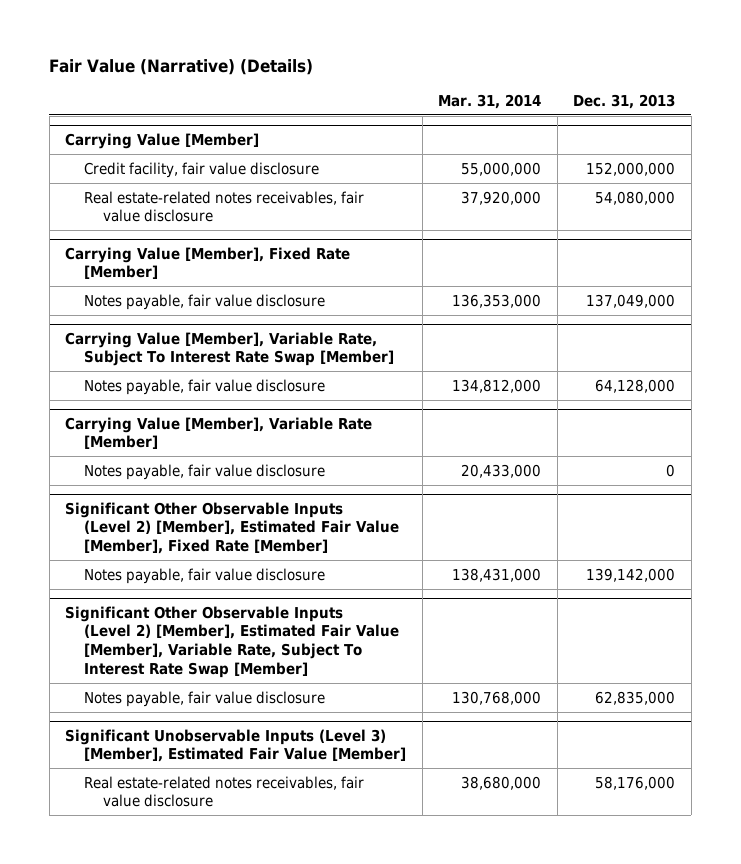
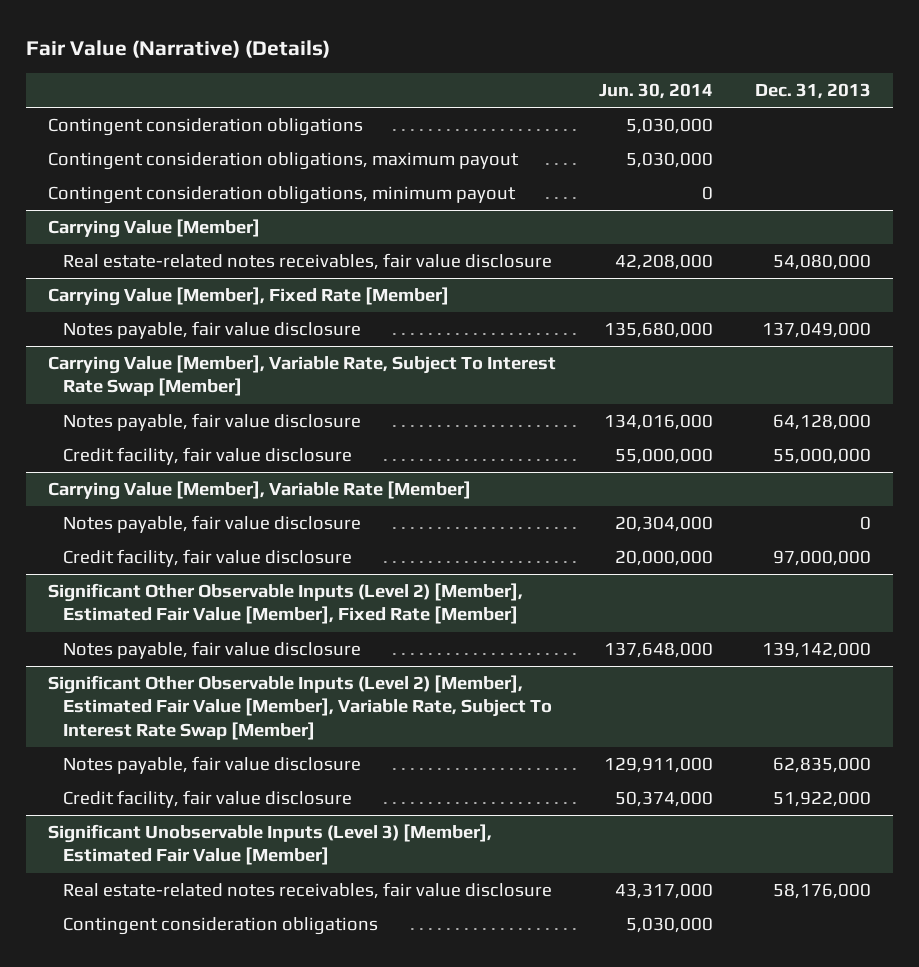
[438,93,542,109] Mar. 31, 2014 -> none
none -> [598,83,713,100] Jun. 30, 2014
none -> [47,118,363,137] Contingent consideration obligations
none -> [47,152,519,171] Contingent consideration obligations, maximum payout
none -> [47,186,516,205] Contingent consideration obligations, minimum payout
[84,161,320,178] Credit facility, fair value disclosure -> none
none -> [62,447,352,466] Credit facility, fair value disclosure
none -> [62,549,352,568] Credit facility, fair value disclosure
none -> [62,790,352,809] Credit facility, fair value disclosure
none -> [62,917,378,936] Contingent consideration obligations

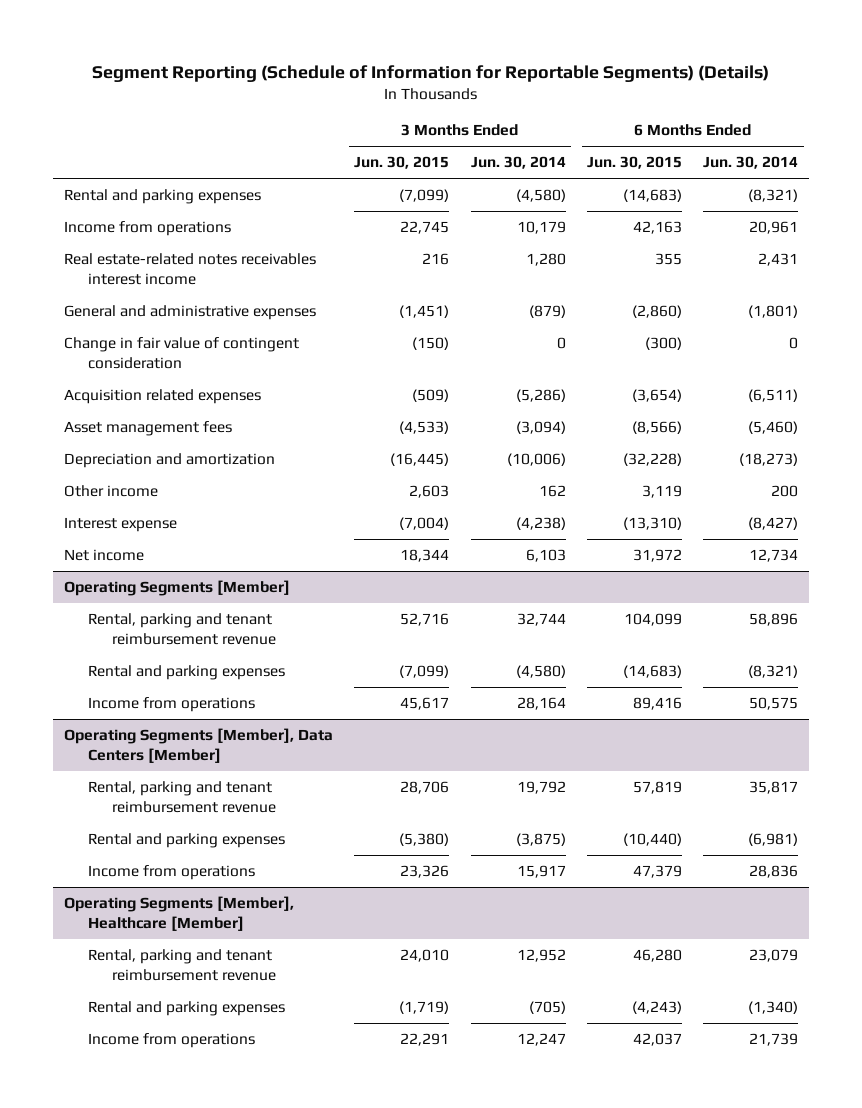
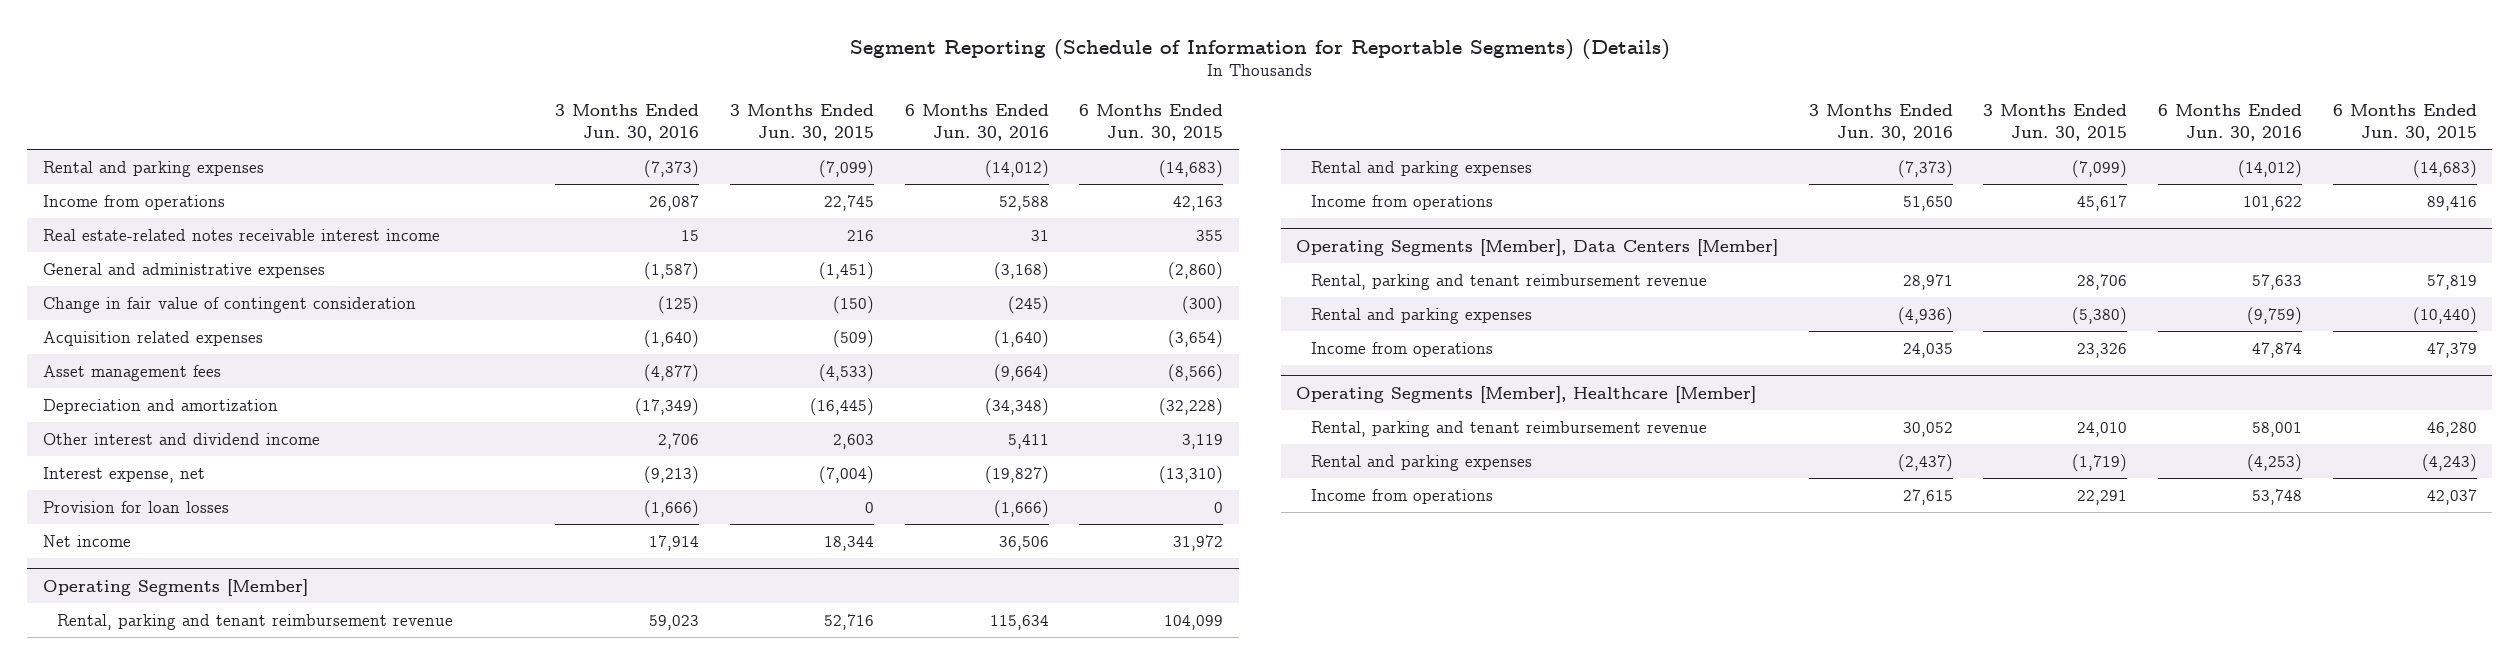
[470,156,566,170] Jun. 30, 2014 -> none
[703,156,799,170] Jun. 30, 2014 -> none
none -> [555,104,700,142] 3 Months Ended Jun. 30, 2016
none -> [904,104,1049,142] 6 Months Ended Jun. 30, 2016
[64,253,317,285] Real estate-related notes receivables interest income -> [42,228,440,241] Real estate-related notes receivable interest income
[64,485,159,498] Other income -> [42,432,320,445] Other interest and dividend income
[64,517,178,533] Interest expense -> [42,466,205,483] Interest expense, net
none -> [42,500,229,513] Provision for loan losses

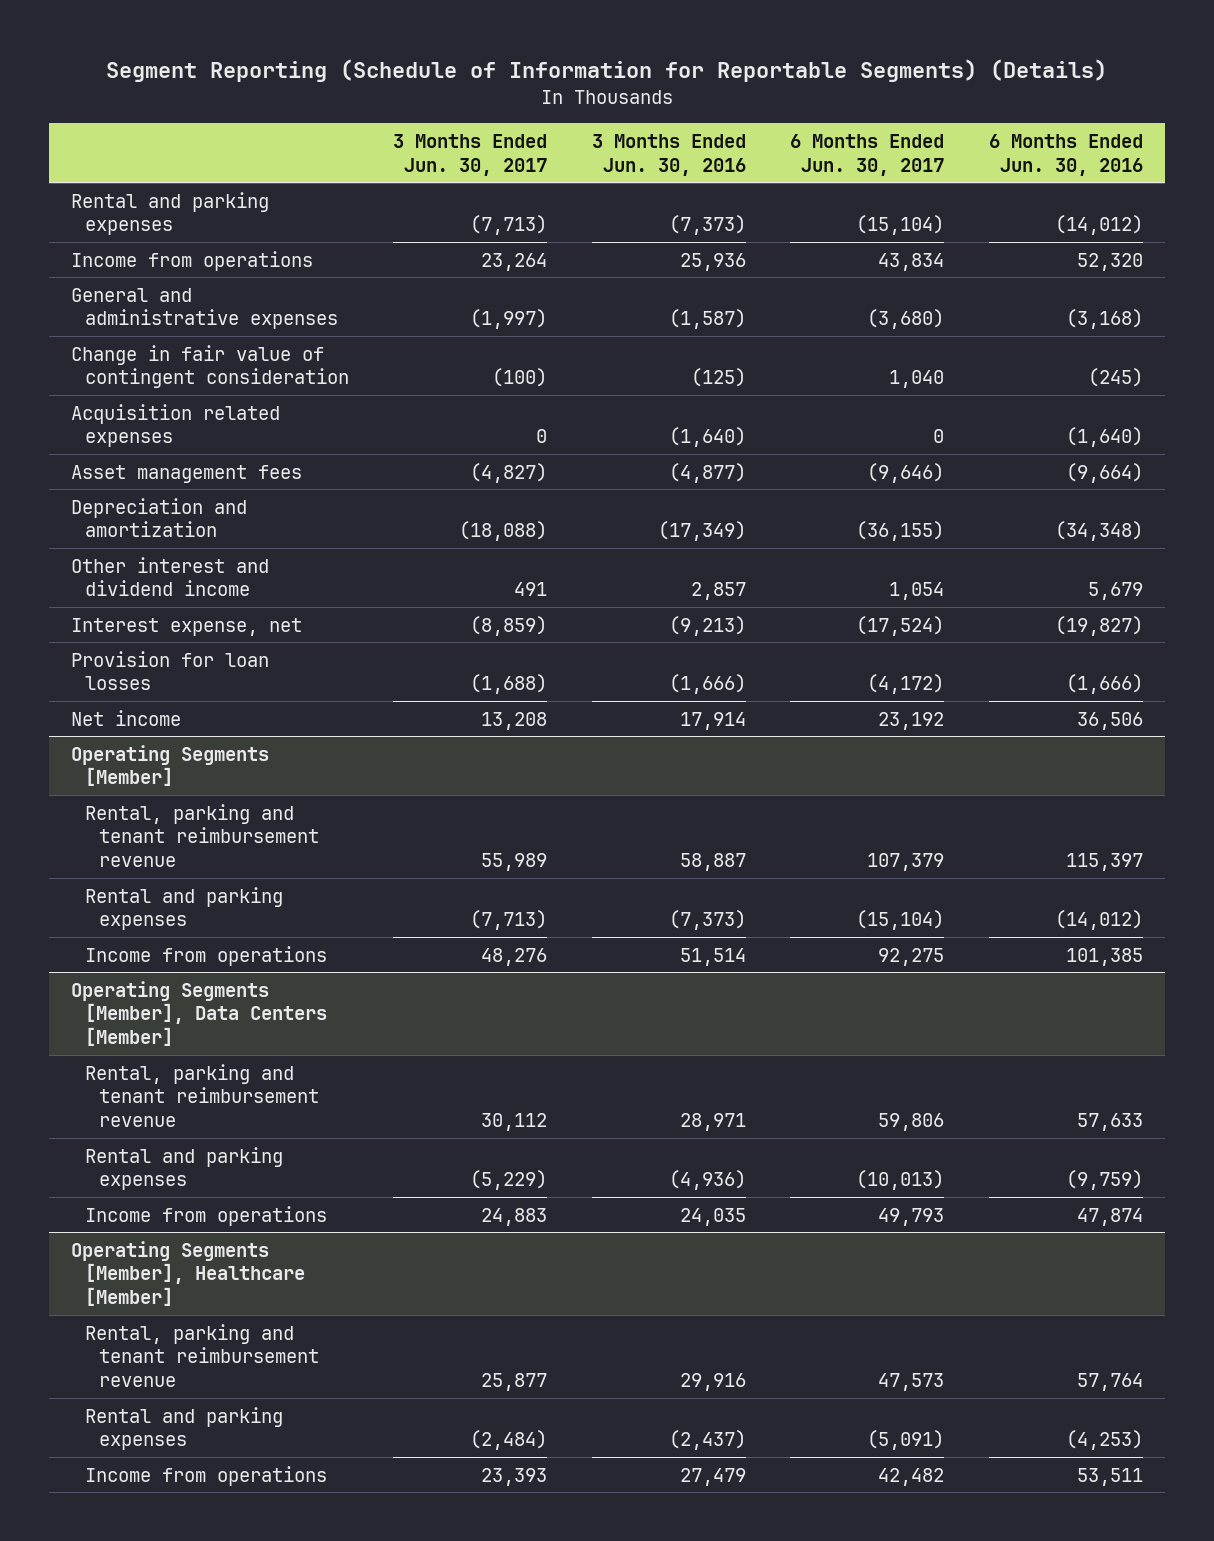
[729,104,874,142] 3 Months Ended Jun. 30, 2015 -> none
[1079,104,1224,142] 6 Months Ended Jun. 30, 2015 -> none
none -> [393,134,548,176] 3 Months Ended Jun. 30, 2017
none -> [790,134,945,176] 6 Months Ended Jun. 30, 2017
[42,228,440,241] Real estate-related notes receivable interest income -> none
[649,194,700,211] 26,087 -> [679,252,746,271] 25,936
[998,195,1049,211] 52,588 -> [1076,252,1143,271] 52,320
[658,432,700,449] 2,706 -> [690,582,746,601] 2,857
[1007,433,1049,449] 5,411 -> [1087,582,1143,601] 5,679
[649,614,700,630] 59,023 -> [679,852,746,871] 58,887
[989,614,1049,630] 115,634 -> [1065,852,1143,871] 115,397
[1902,195,1953,211] 51,650 -> [679,947,746,966] 51,514
[2243,195,2303,211] 101,622 -> [1065,947,1143,966] 101,385
[1902,421,1953,437] 30,052 -> [679,1372,746,1391] 29,916
[2252,421,2303,437] 58,001 -> [1076,1372,1143,1391] 57,764
[1902,488,1953,505] 27,615 -> [679,1467,746,1486] 27,479
[2252,488,2303,505] 53,748 -> [1076,1467,1143,1486] 53,511

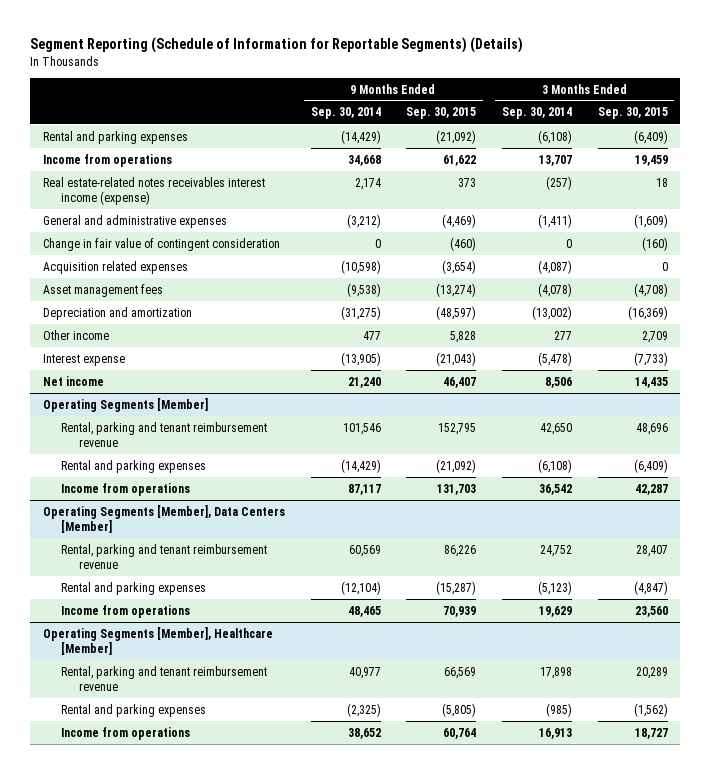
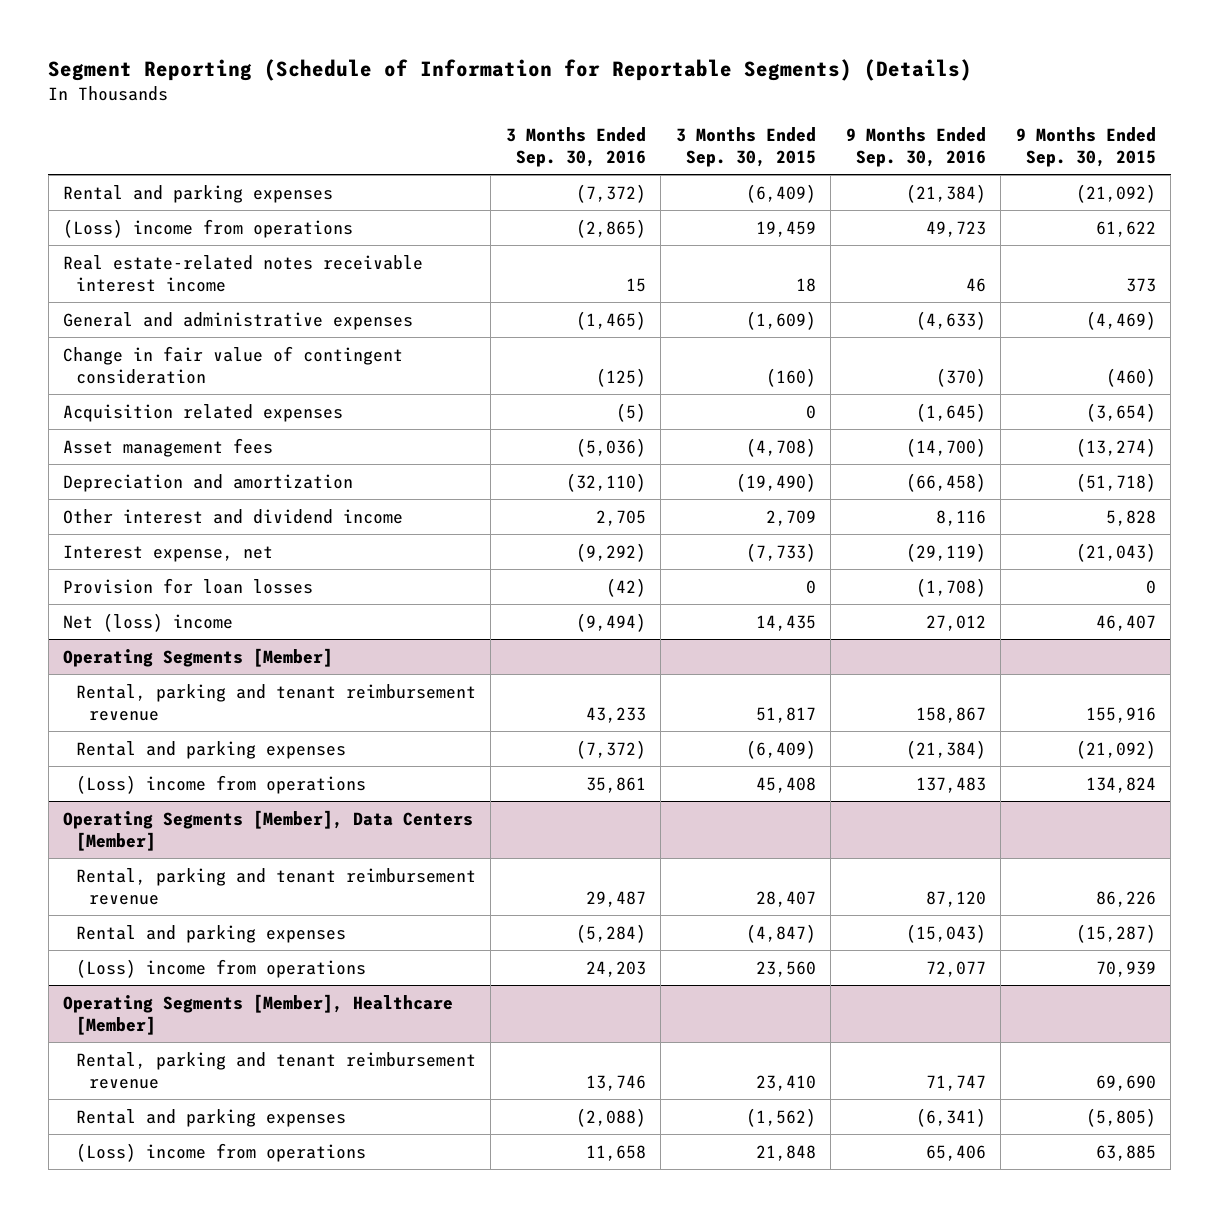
[310,107,381,120] Sep. 30, 2014 -> none
[501,107,572,120] Sep. 30, 2014 -> none
none -> [505,127,646,168] 3 Months Ended Sep. 30, 2016
none -> [845,127,986,168] 9 Months Ended Sep. 30, 2016
[42,153,172,167] Income from operations -> [63,218,354,238] (Loss) income from operations
[42,176,265,206] Real estate-related notes receivables interest income (expense) -> [63,254,424,292] Real estate-related notes receivable interest income
[436,305,477,320] (48,597) -> [1075,472,1156,492] (51,718)
[627,305,668,320] (16,369) -> [735,472,816,492] (19,490)
[42,329,109,340] Other income -> [63,508,404,524] Other interest and dividend income
[42,353,125,366] Interest expense -> [63,544,274,562] Interest expense, net
none -> [63,577,314,594] Provision for loan losses
[42,375,104,386] Net income -> [63,612,234,632] Net (loss) income
[438,422,477,435] 152,795 -> [1085,706,1156,723] 155,916
[635,422,668,435] 48,696 -> [755,706,816,723] 51,817
[60,482,190,496] Income from operations -> [75,774,366,794] (Loss) income from operations
[437,483,477,495] 131,703 -> [1085,776,1156,793] 134,824
[634,483,668,495] 42,287 -> [755,776,816,793] 45,408
[60,604,190,618] Income from operations -> [75,958,366,978] (Loss) income from operations
[444,666,477,679] 66,569 -> [1095,1074,1156,1091] 69,690
[635,666,668,679] 20,289 -> [755,1074,816,1091] 23,410
[60,726,190,740] Income from operations -> [75,1142,366,1162] (Loss) income from operations
[443,727,477,739] 60,764 -> [1095,1144,1156,1161] 63,885
[634,727,668,739] 18,727 -> [755,1144,816,1161] 21,848

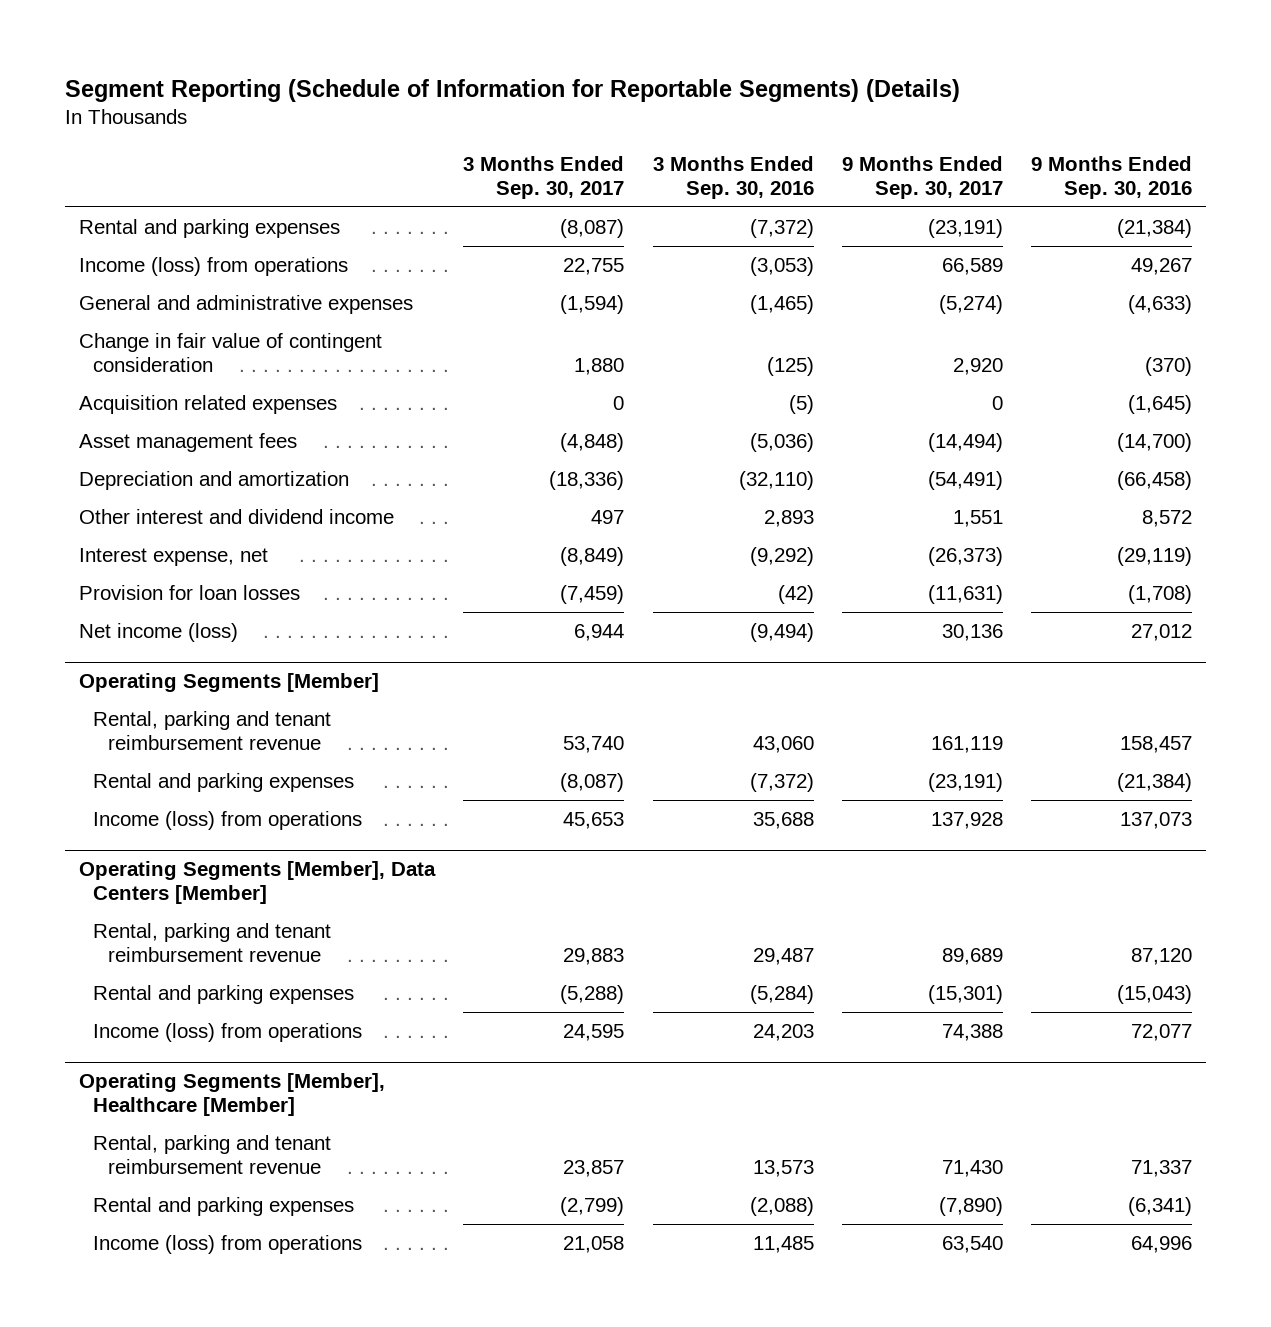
[675,127,816,168] 3 Months Ended Sep. 30, 2015 -> none
[1015,127,1156,168] 9 Months Ended Sep. 30, 2015 -> none
none -> [463,155,625,199] 3 Months Ended Sep. 30, 2017
none -> [841,155,1003,199] 9 Months Ended Sep. 30, 2017
[63,254,424,292] Real estate-related notes receivable interest income -> none
[63,218,354,238] (Loss) income from operations -> [79,257,349,277] Income (loss) from operations
[575,218,646,238] (2,865) -> [749,257,814,277] (3,053)
[925,220,986,237] 49,723 -> [1131,258,1193,276] 49,267
[595,509,646,526] 2,705 -> [763,510,814,528] 2,893
[935,509,986,526] 8,116 -> [1142,510,1193,528] 8,572
[63,612,234,632] Net (loss) income -> [79,623,239,643] Net income (loss)
[585,706,646,723] 43,233 -> [752,736,814,754] 43,060
[915,706,986,723] 158,867 -> [1120,736,1193,754] 158,457
[75,774,366,794] (Loss) income from operations -> [93,811,363,831] Income (loss) from operations
[585,776,646,793] 35,861 -> [752,812,814,830] 35,688
[915,776,986,793] 137,483 -> [1120,812,1193,830] 137,073
[75,958,366,978] (Loss) income from operations -> [93,1023,363,1043] Income (loss) from operations
[585,1074,646,1091] 13,746 -> [752,1160,814,1178] 13,573
[925,1074,986,1091] 71,747 -> [1131,1160,1193,1178] 71,337
[75,1142,366,1162] (Loss) income from operations -> [93,1235,363,1255] Income (loss) from operations
[585,1144,646,1161] 11,658 -> [752,1236,814,1254] 11,485
[925,1144,986,1161] 65,406 -> [1131,1236,1193,1254] 64,996

